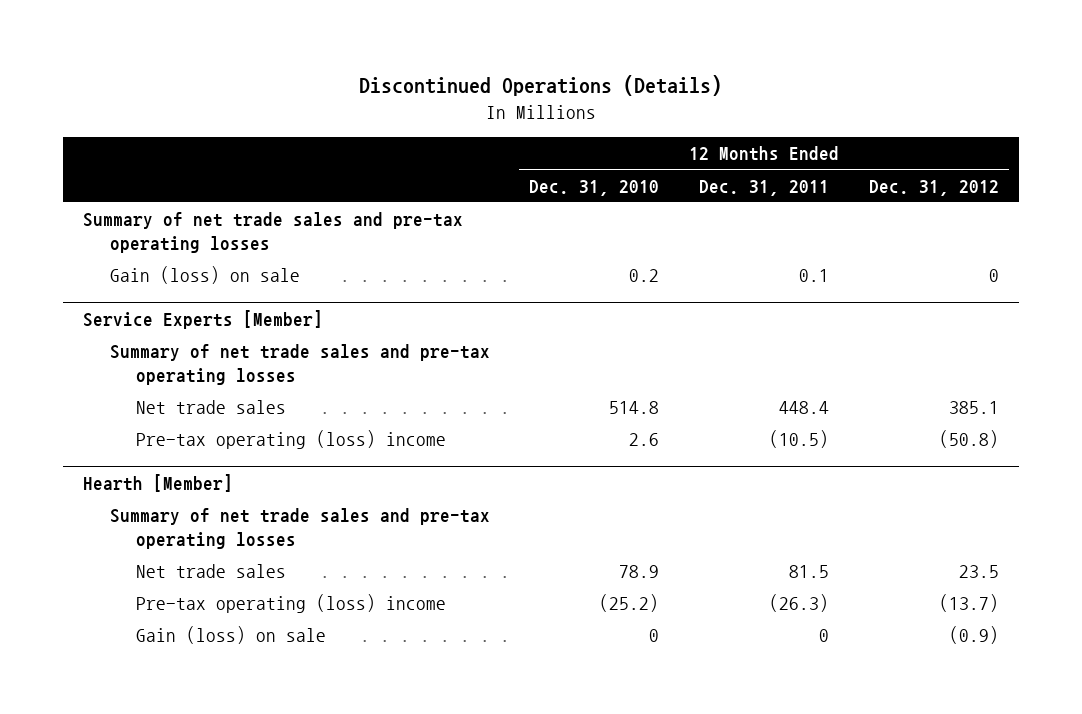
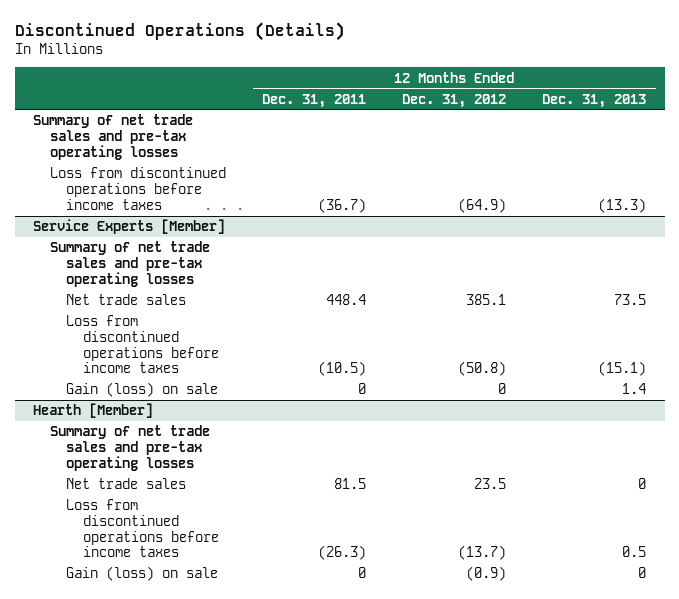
[529,179,660,196] Dec. 31, 2010 -> none
none -> [542,93,647,108] Dec. 31, 2013
[109,266,300,285] Gain (loss) on sale -> none
none -> [49,167,226,210] Loss from discontinued operations before income taxes
[136,430,447,450] Pre-tax operating (loss) income -> [66,315,220,374] Loss from discontinued operations before income taxes
none -> [66,382,219,398] Gain (loss) on sale
[136,594,447,614] Pre-tax operating (loss) income -> [66,499,220,558] Loss from discontinued operations before income taxes

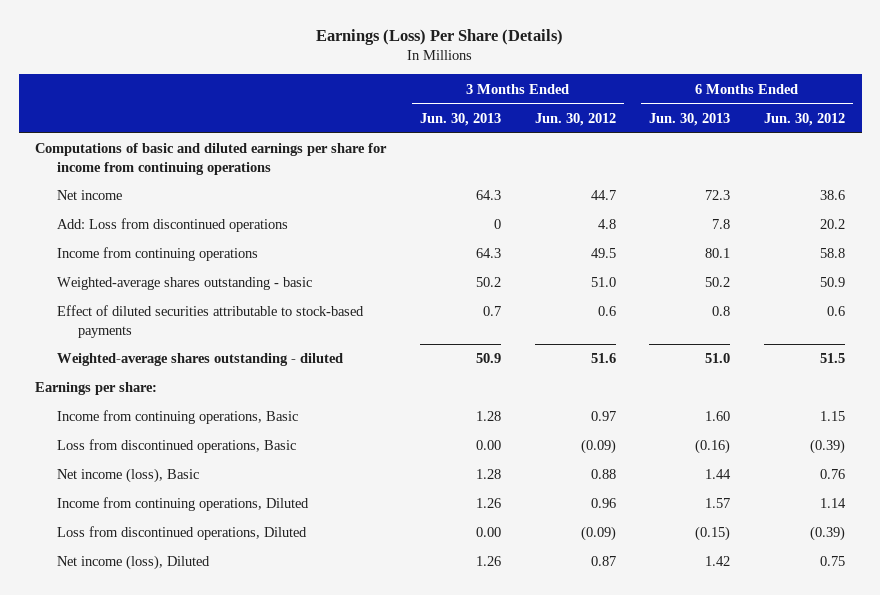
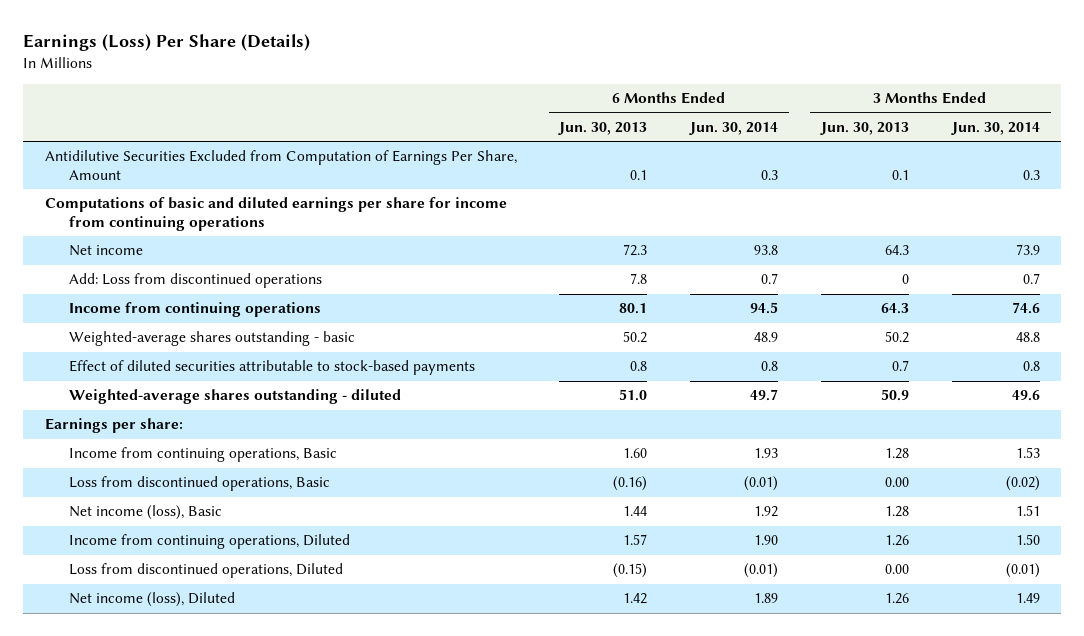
[534,112,616,126] Jun. 30, 2012 -> none
[763,112,845,126] Jun. 30, 2012 -> none
none -> [689,122,779,136] Jun. 30, 2014
none -> [950,122,1040,136] Jun. 30, 2014
none -> [44,150,517,180] Antidilutive Securities Excluded from Computation of Earnings Per Share, Amount

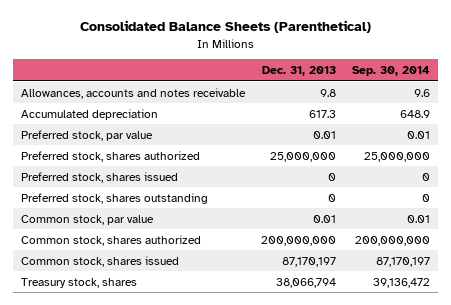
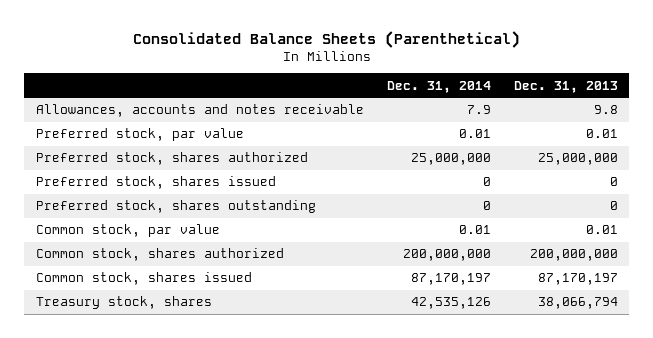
[352,66,431,77] Sep. 30, 2014 -> none
none -> [386,80,491,93] Dec. 31, 2014
[21,108,159,120] Accumulated depreciation -> none

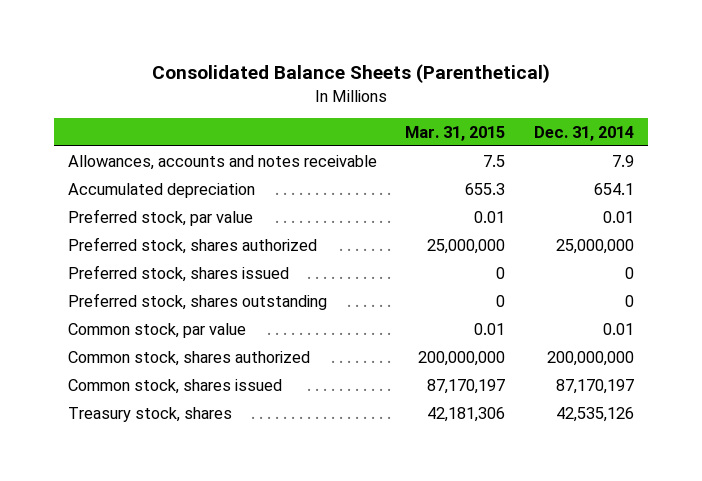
[513,80,618,93] Dec. 31, 2013 -> none
none -> [405,125,506,141] Mar. 31, 2015
none -> [68,182,256,198] Accumulated depreciation

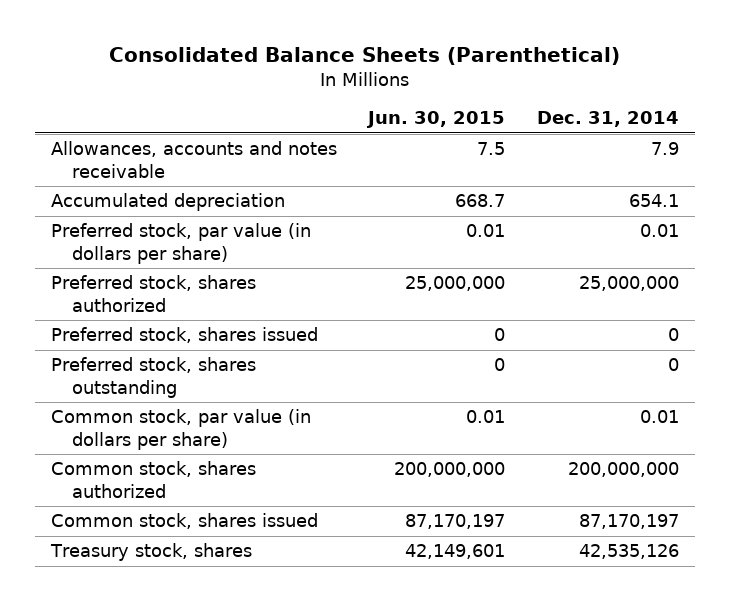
[405,125,506,141] Mar. 31, 2015 -> none
none -> [366,111,506,129] Jun. 30, 2015
[68,208,254,226] Preferred stock, par value -> [50,223,311,264] Preferred stock, par value (in dollars per share)
[68,322,247,338] Common stock, par value -> [50,409,311,450] Common stock, par value (in dollars per share)

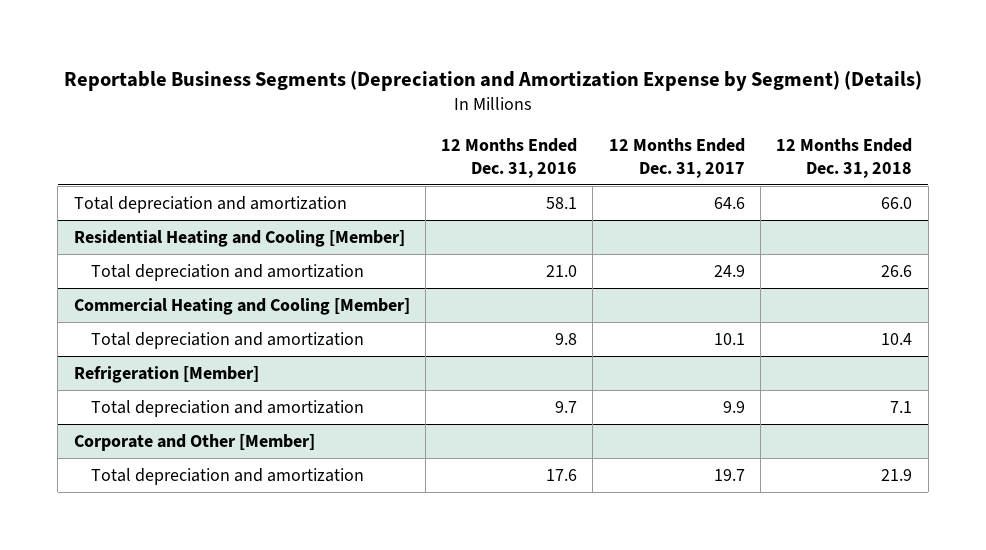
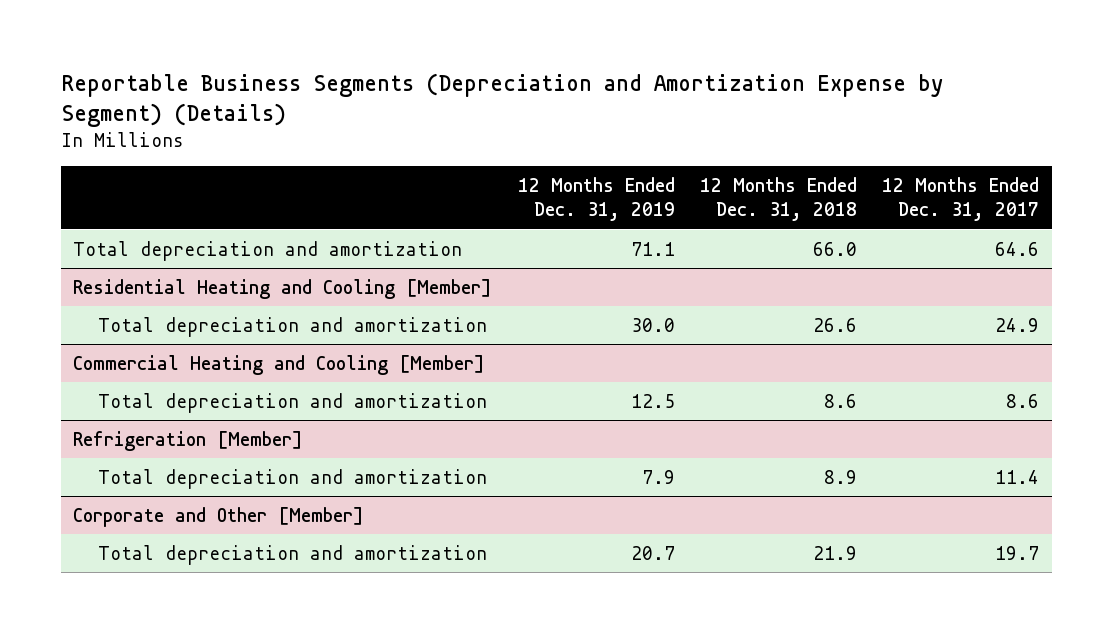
[441,137,578,178] 12 Months Ended Dec. 31, 2016 -> none
none -> [517,176,675,222] 12 Months Ended Dec. 31, 2019
[713,332,745,345] 10.1 -> [1006,393,1040,408] 8.6
[881,332,913,345] 10.4 -> [824,393,858,408] 8.6
[722,400,745,413] 9.9 -> [995,469,1040,484] 11.4
[890,400,913,413] 7.1 -> [824,469,858,484] 8.9

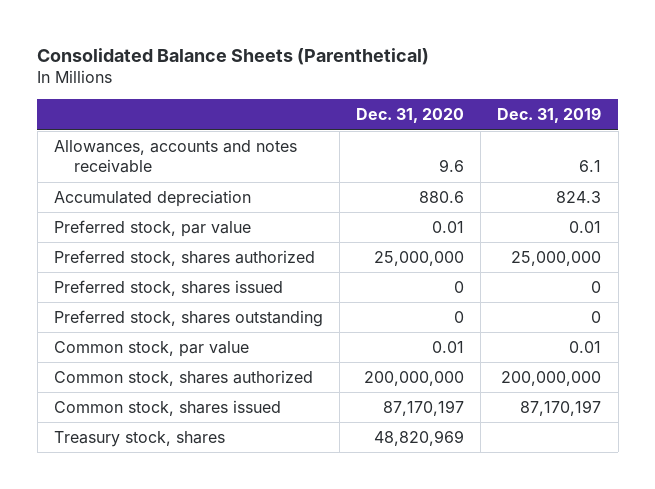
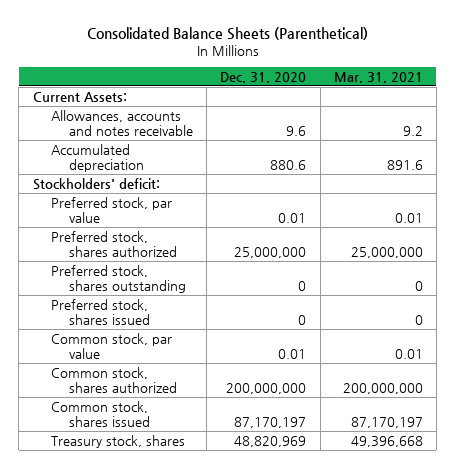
[497,107,602,124] Dec. 31, 2019 -> none
none -> [333,71,423,83] Mar. 31, 2021
none -> [32,91,127,102] Current Assets:
none -> [32,177,160,190] Stockholders' deficit:
[53,280,283,297] Preferred stock, shares issued -> [50,298,151,325] Preferred stock, shares issued

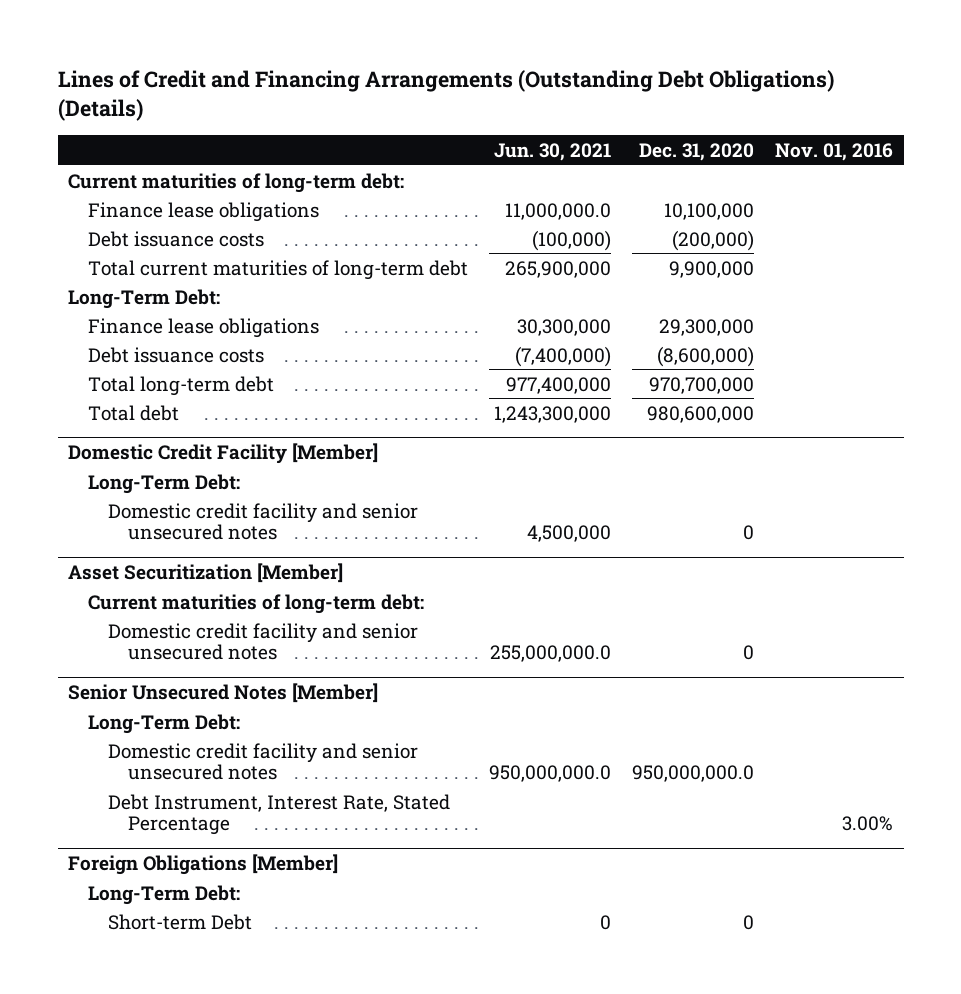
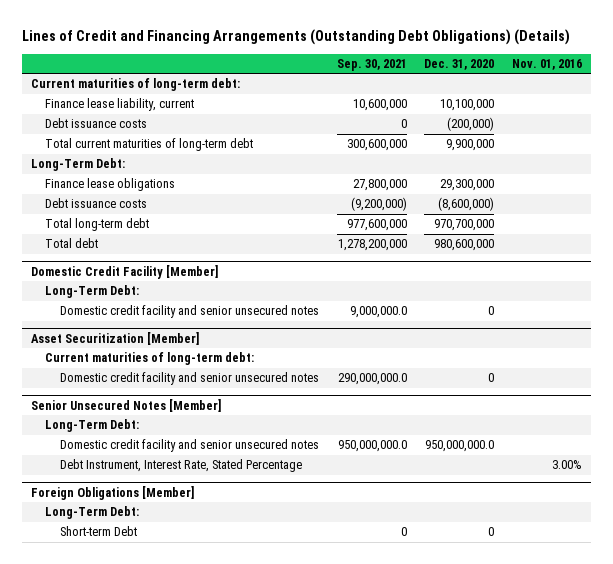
[494,142,612,161] Jun. 30, 2021 -> none
none -> [336,58,407,71] Sep. 30, 2021
[88,201,320,222] Finance lease obligations -> none
none -> [45,98,195,112] Finance lease liability, current

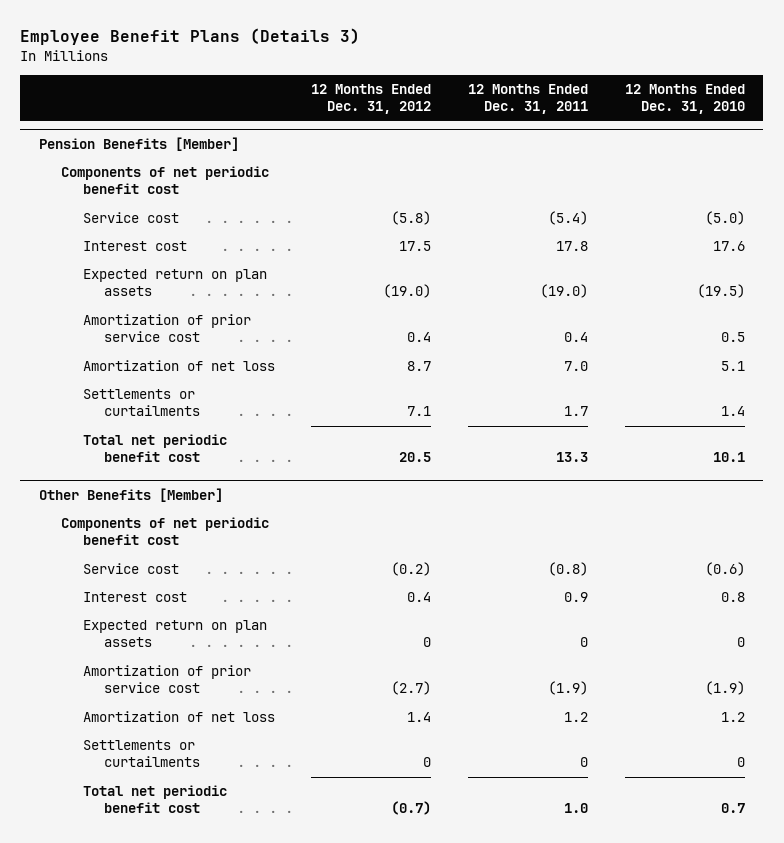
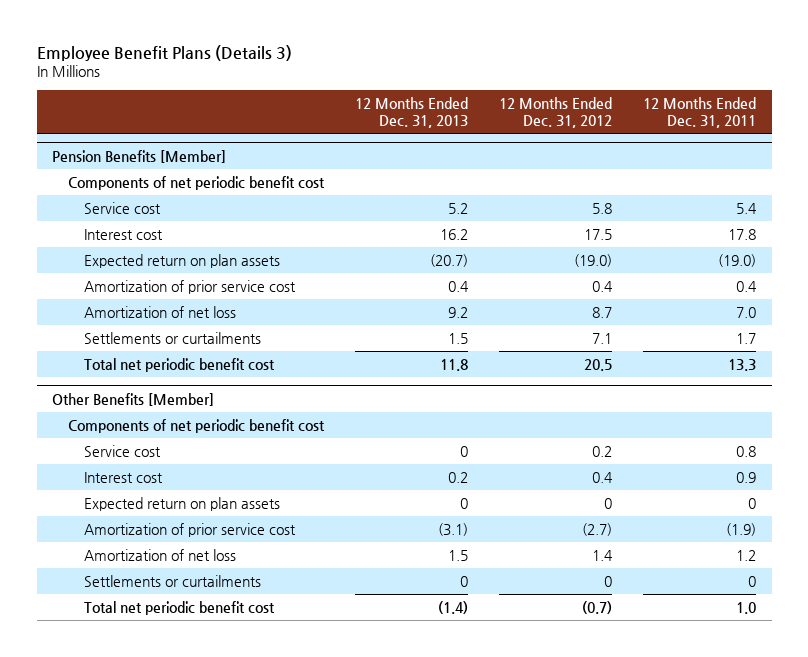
[624,83,745,115] 12 Months Ended Dec. 31, 2010 -> none
none -> [355,96,469,129] 12 Months Ended Dec. 31, 2013
[391,211,432,226] (5.8) -> [592,202,613,214] 5.8
[548,211,589,226] (5.4) -> [736,202,758,214] 5.4
[391,562,432,577] (0.2) -> [592,445,613,457] 0.2
[548,562,589,577] (0.8) -> [736,445,757,457] 0.8

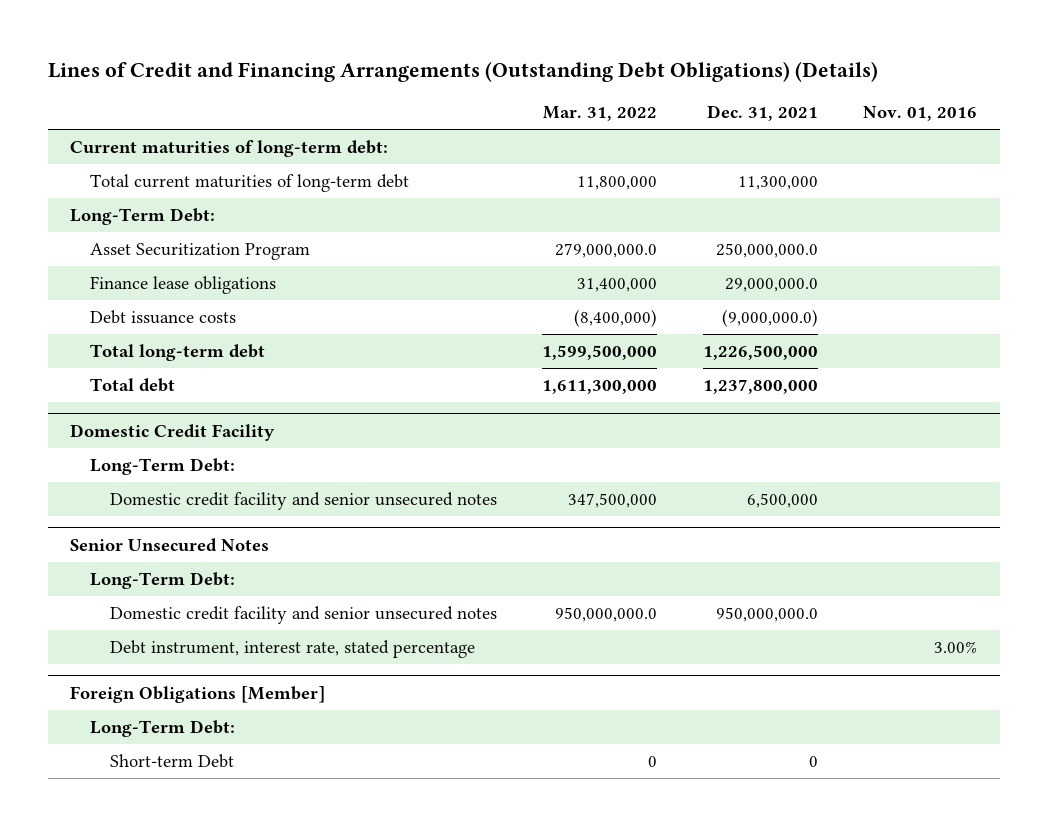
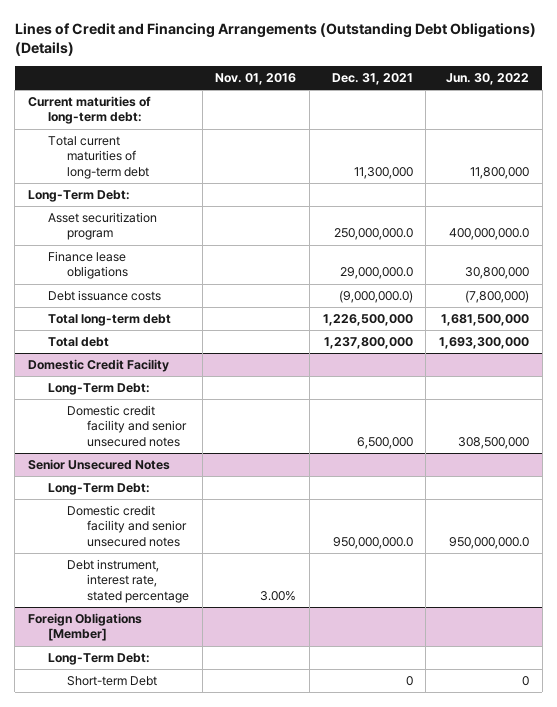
[543,106,658,122] Mar. 31, 2022 -> none
none -> [446,72,530,85] Jun. 30, 2022
[90,243,311,261] Asset Securitization Program -> [47,212,157,241] Asset securitization program

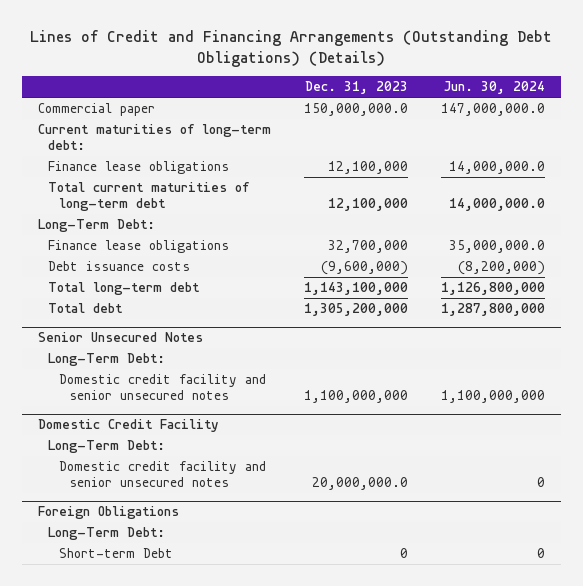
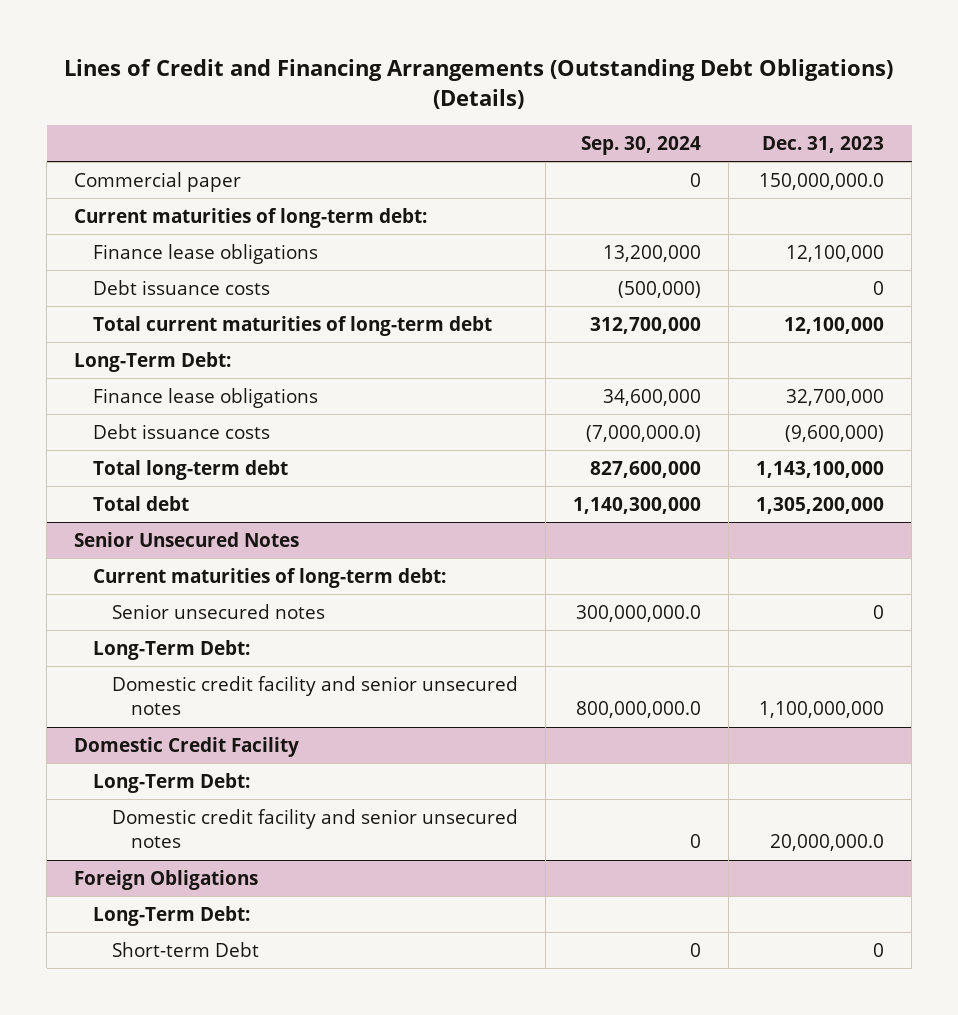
[443,81,545,95] Jun. 30, 2024 -> none
none -> [580,135,701,155] Sep. 30, 2024
none -> [93,279,271,295] Debt issuance costs
none -> [93,567,447,588] Current maturities of long-term debt:
none -> [111,603,325,619] Senior unsecured notes

